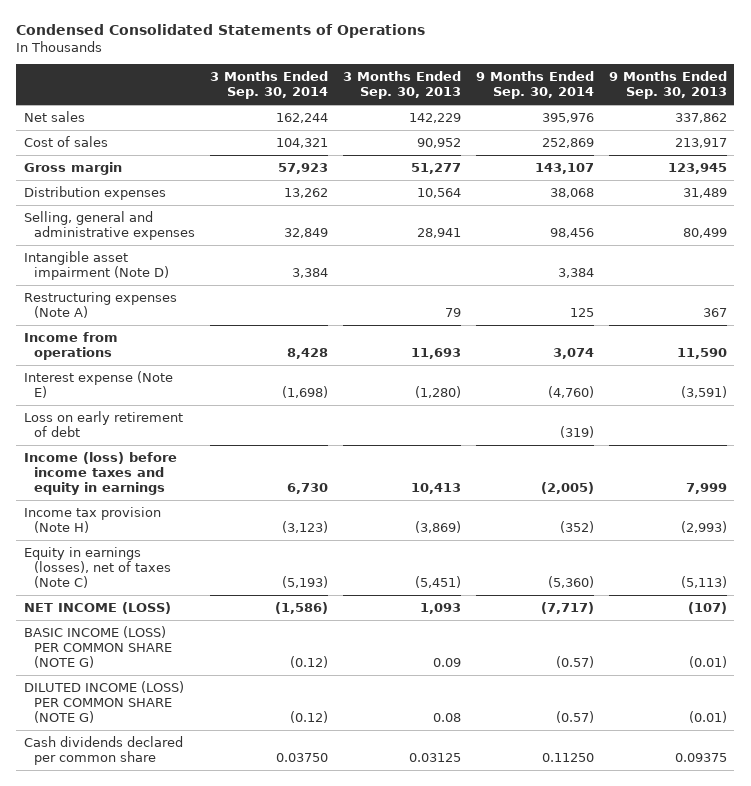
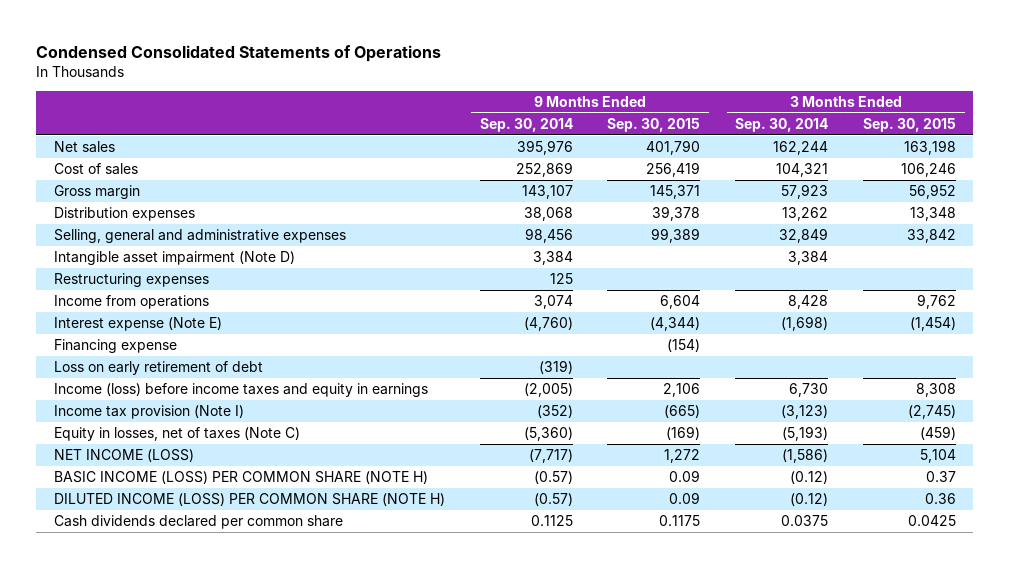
[342,70,461,100] 3 Months Ended Sep. 30, 2013 -> none
[608,70,727,100] 9 Months Ended Sep. 30, 2013 -> none
none -> [607,117,701,132] Sep. 30, 2015
none -> [862,117,956,132] Sep. 30, 2015
[23,291,177,319] Restructuring expenses (Note A) -> [53,273,209,288] Restructuring expenses
none -> [53,339,177,354] Financing expense
[23,506,161,534] Income tax provision (Note H) -> [53,405,244,420] Income tax provision (Note I)
[23,546,172,589] Equity in earnings (losses), net of taxes (Note C) -> [53,427,300,442] Equity in losses, net of taxes (Note C)
[23,625,173,669] BASIC INCOME (LOSS) PER COMMON SHARE (NOTE G) -> [53,471,428,485] BASIC INCOME (LOSS) PER COMMON SHARE (NOTE H)
[23,680,184,724] DILUTED INCOME (LOSS) PER COMMON SHARE (NOTE G) -> [53,493,445,507] DILUTED INCOME (LOSS) PER COMMON SHARE (NOTE H)
[275,753,328,763] 0.03750 -> [781,515,829,527] 0.0375
[541,753,594,763] 0.11250 -> [530,515,573,527] 0.1125

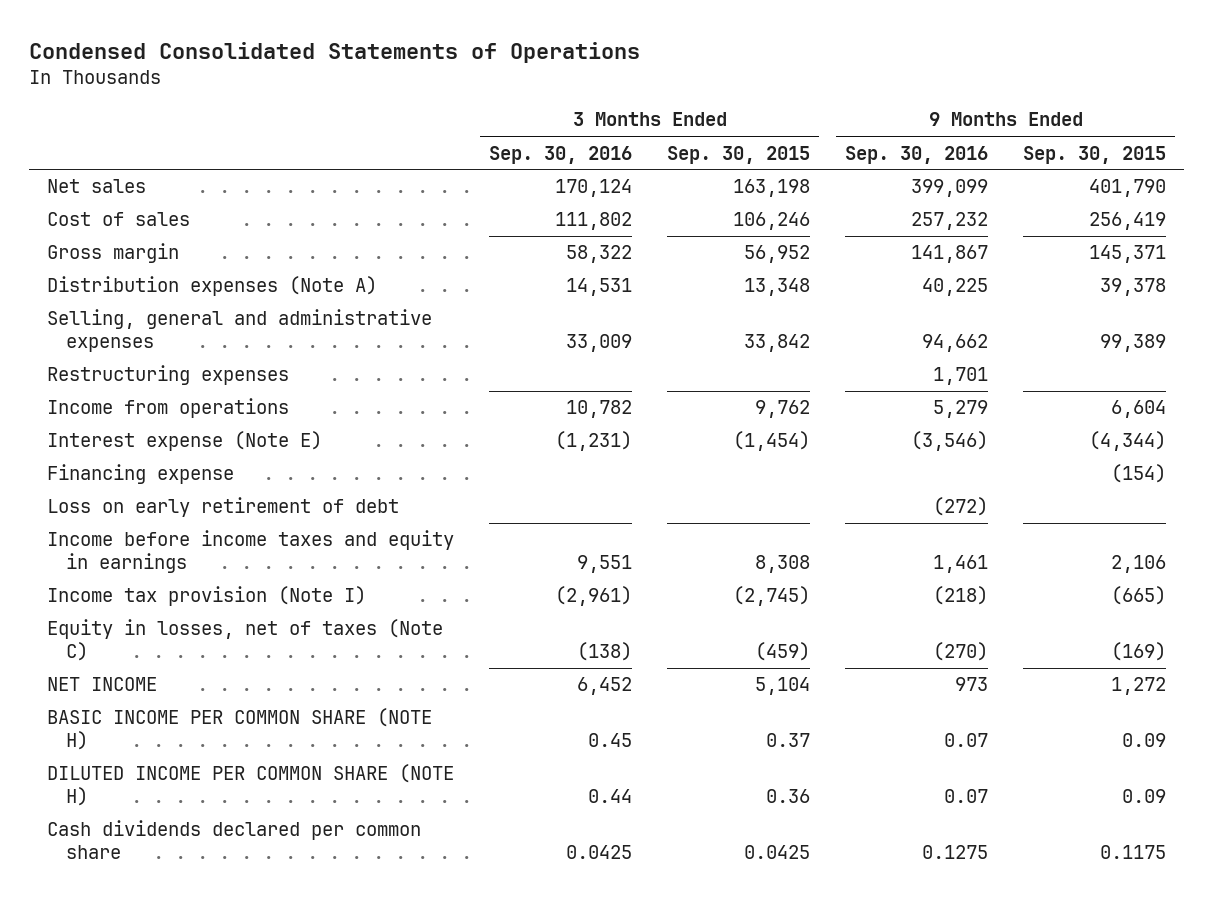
[479,117,573,132] Sep. 30, 2014 -> none
[735,117,829,132] Sep. 30, 2014 -> none
none -> [489,145,633,164] Sep. 30, 2016
none -> [845,145,989,164] Sep. 30, 2016
[53,207,195,222] Distribution expenses -> [47,276,378,297] Distribution expenses (Note A)
[53,251,295,266] Intangible asset impairment (Note D) -> none
[53,383,428,398] Income (loss) before income taxes and equity in earnings -> [47,530,455,574] Income before income taxes and equity in earnings
[53,449,194,463] NET INCOME (LOSS) -> [47,677,158,692] NET INCOME
[53,471,428,485] BASIC INCOME (LOSS) PER COMMON SHARE (NOTE H) -> [47,708,433,751] BASIC INCOME PER COMMON SHARE (NOTE H)
[53,493,445,507] DILUTED INCOME (LOSS) PER COMMON SHARE (NOTE H) -> [47,764,455,807] DILUTED INCOME PER COMMON SHARE (NOTE H)

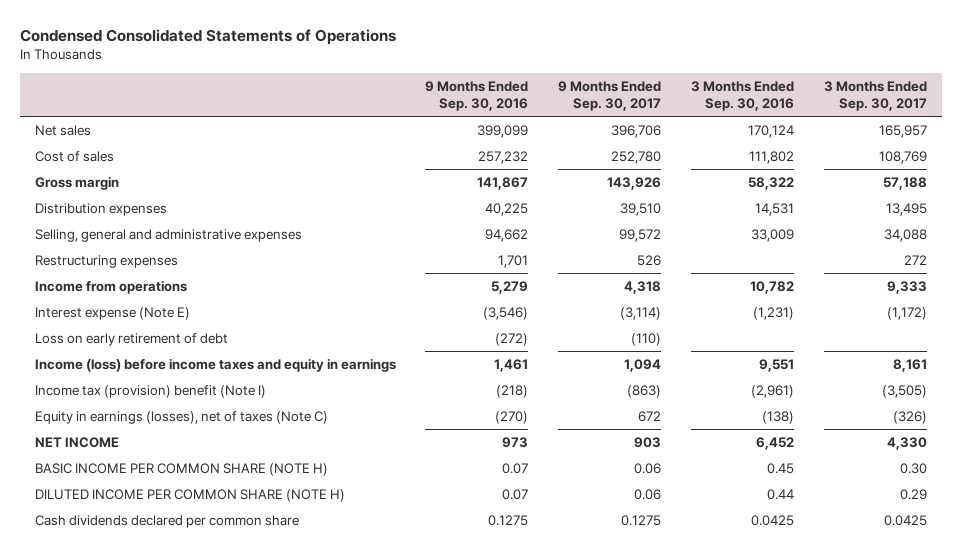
[667,145,811,164] Sep. 30, 2015 -> none
[1023,145,1167,164] Sep. 30, 2015 -> none
none -> [558,81,662,112] 9 Months Ended Sep. 30, 2017
none -> [823,81,927,112] 3 Months Ended Sep. 30, 2017
[47,276,378,297] Distribution expenses (Note A) -> [34,203,167,217] Distribution expenses
[47,464,235,485] Financing expense -> none
[47,530,455,574] Income before income taxes and equity in earnings -> [34,358,396,373] Income (loss) before income taxes and equity in earnings
[47,586,367,607] Income tax provision (Note I) -> [34,385,266,399] Income tax (provision) benefit (Note I)
[47,619,444,662] Equity in losses, net of taxes (Note C) -> [34,411,328,425] Equity in earnings (losses), net of taxes (Note C)

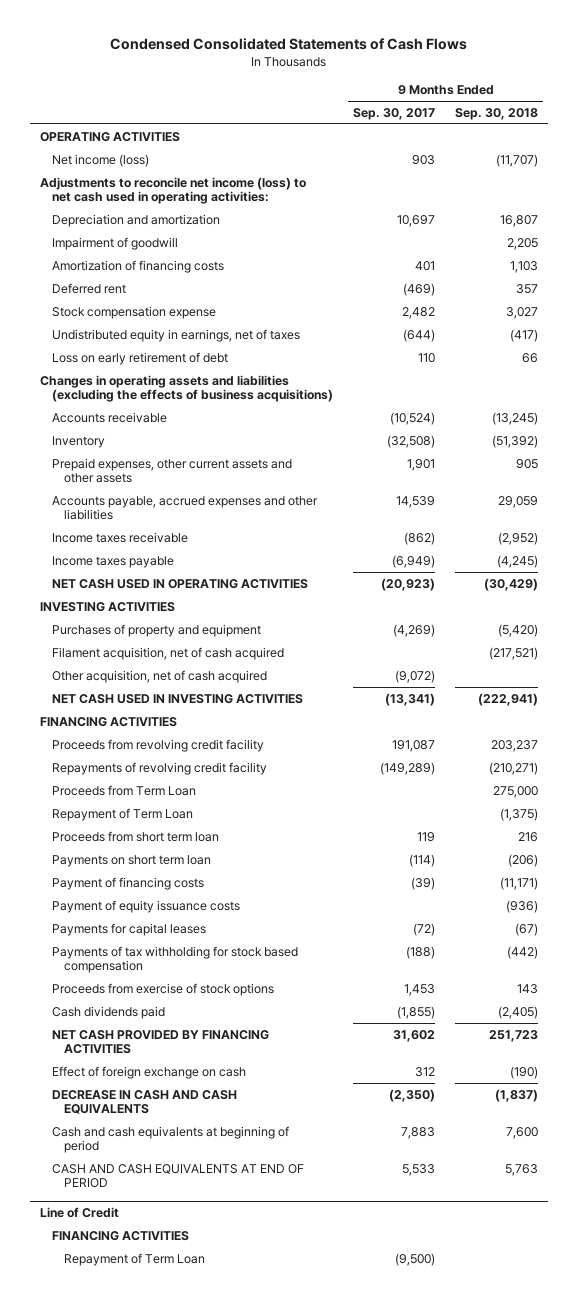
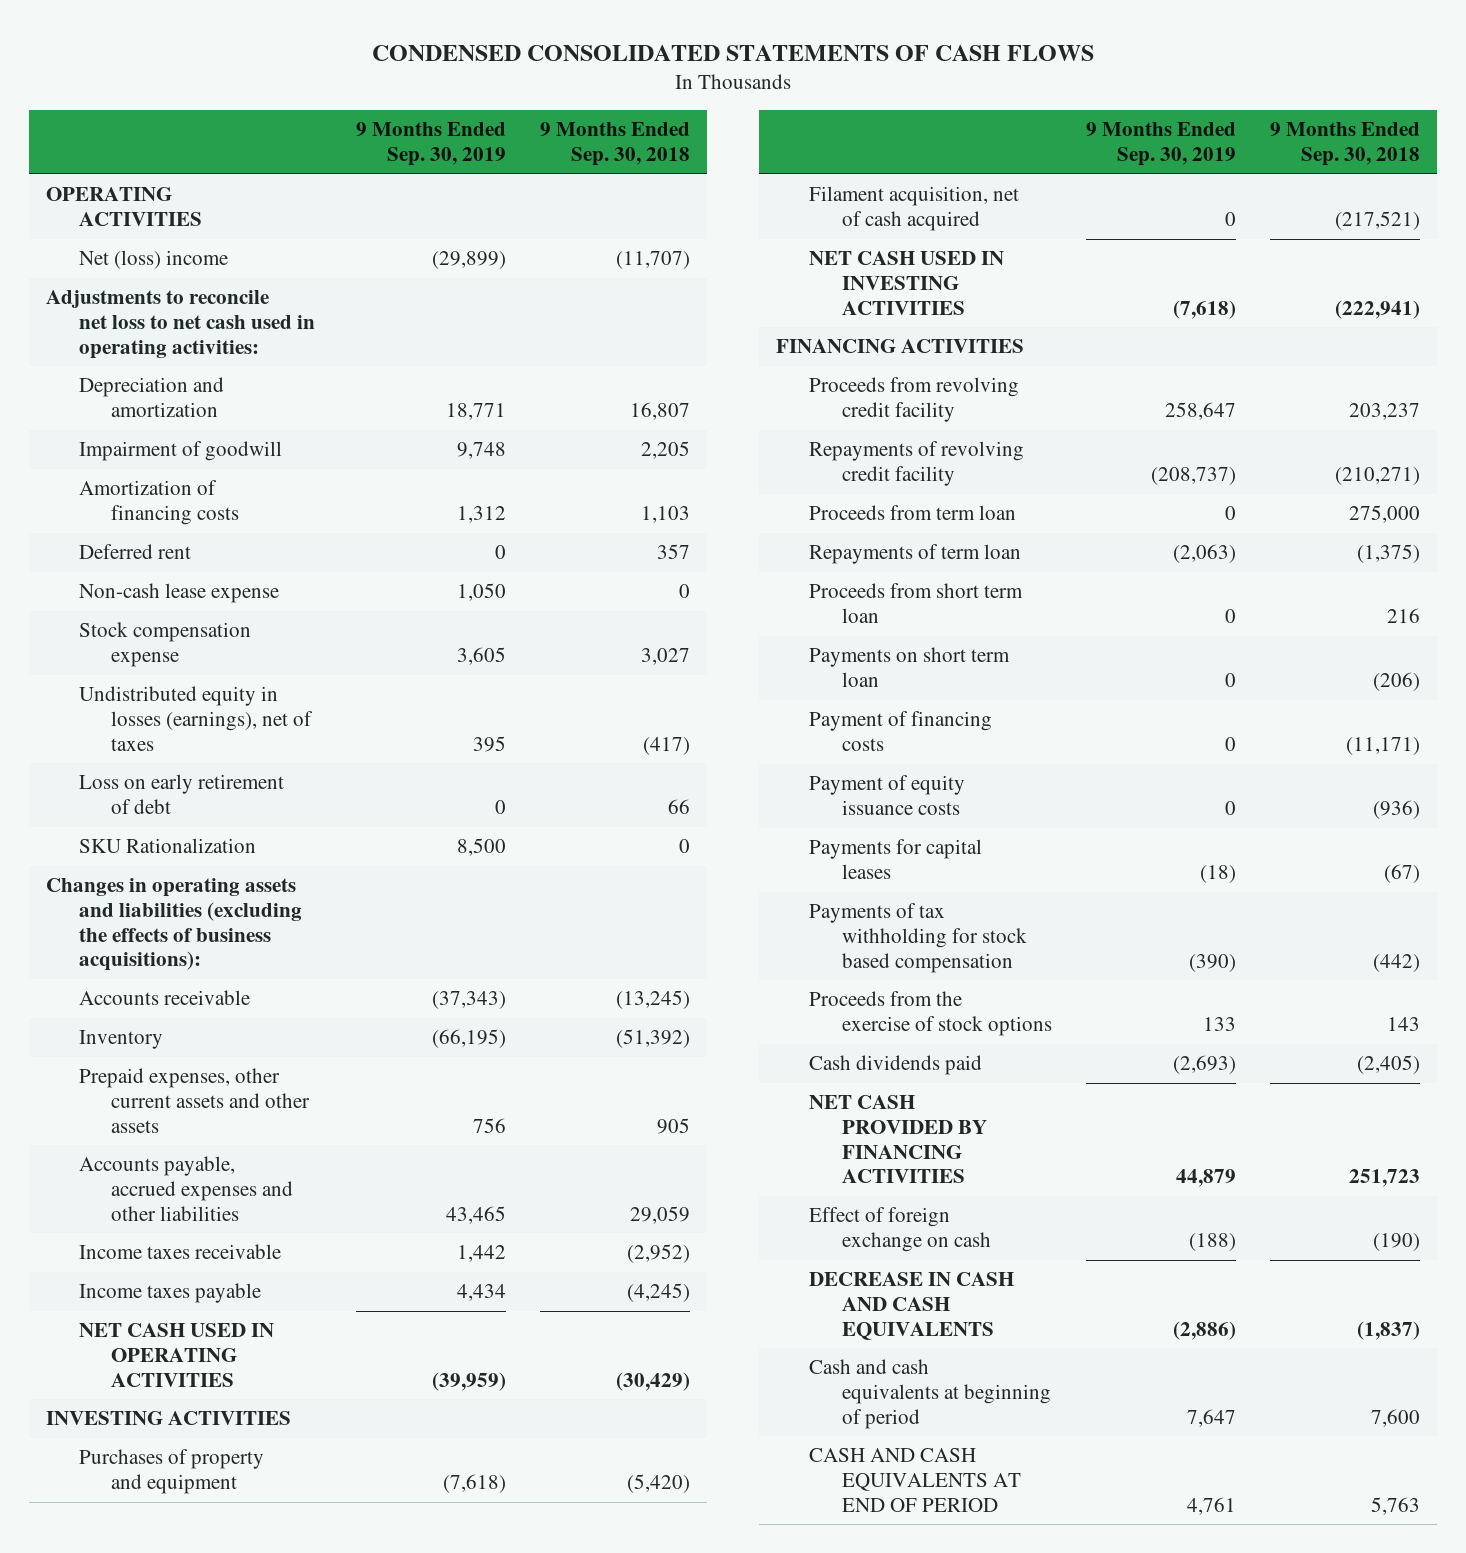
[110,38,468,51] Condensed Consolidated Statements of Cash Flows -> [372,45,1095,62] CONDENSED CONSOLIDATED STATEMENTS OF CASH FLOWS
[353,107,436,120] Sep. 30, 2017 -> none
none -> [355,122,506,167] 9 Months Ended Sep. 30, 2019
[51,153,149,167] Net income (loss) -> [78,250,228,270] Net (loss) income
[39,176,306,205] Adjustments to reconcile net income (loss) to net cash used in operating activities: -> [46,290,315,359] Adjustments to reconcile net loss to net cash used in operating activities:
none -> [78,583,279,604] Non-cash lease expense
[51,328,300,342] Undistributed equity in earnings, net of taxes -> [78,686,314,751] Undistributed equity in losses (earnings), net of taxes
none -> [78,838,256,854] SKU Rationalization
[39,374,333,403] Changes in operating assets and liabilities (excluding the effects of business acquisitions) -> [46,878,302,972] Changes in operating assets and liabilities (excluding the effects of business acquisitions):
[51,669,267,683] Other acquisition, net of cash acquired -> none
[51,784,196,796] Proceeds from Term Loan -> [808,505,1016,521] Proceeds from term loan
[51,807,193,821] Repayment of Term Loan -> [808,544,1021,565] Repayments of term loan
[51,982,274,996] Proceeds from exercise of stock options -> [808,991,1052,1036] Proceeds from the exercise of stock options
[39,1207,119,1219] Line of Credit -> none
[51,1230,189,1241] FINANCING ACTIVITIES -> none
[64,1252,206,1266] Repayment of Term Loan -> none

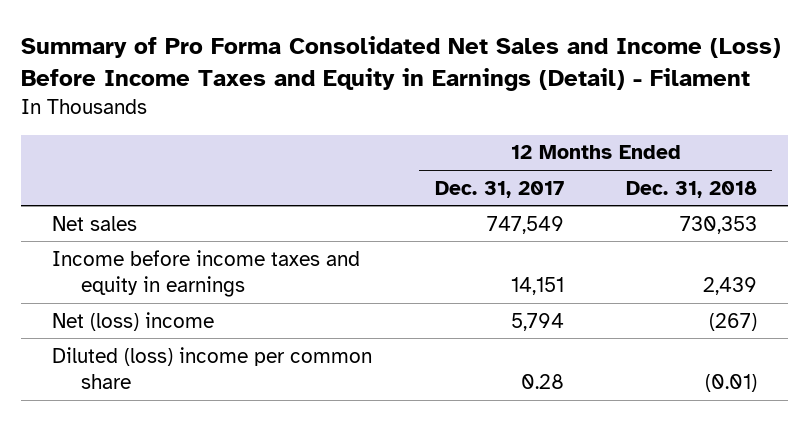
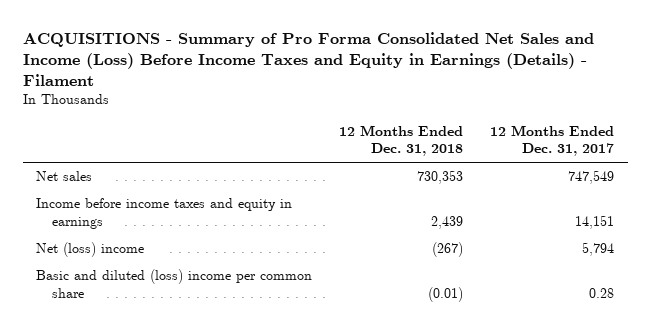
[21,35,782,91] Summary of Pro Forma Consolidated Net Sales and Income (Loss) Before Income Taxes and Equity in Earnings (Detail) - Filament -> [22,31,594,86] ACQUISITIONS - Summary of Pro Forma Consolidated Net Sales and Income (Loss) Before Income Taxes and Equity in Earnings (Details) - Filament
[52,346,373,390] Diluted (loss) income per common share -> [36,269,313,298] Basic and diluted (loss) income per common share

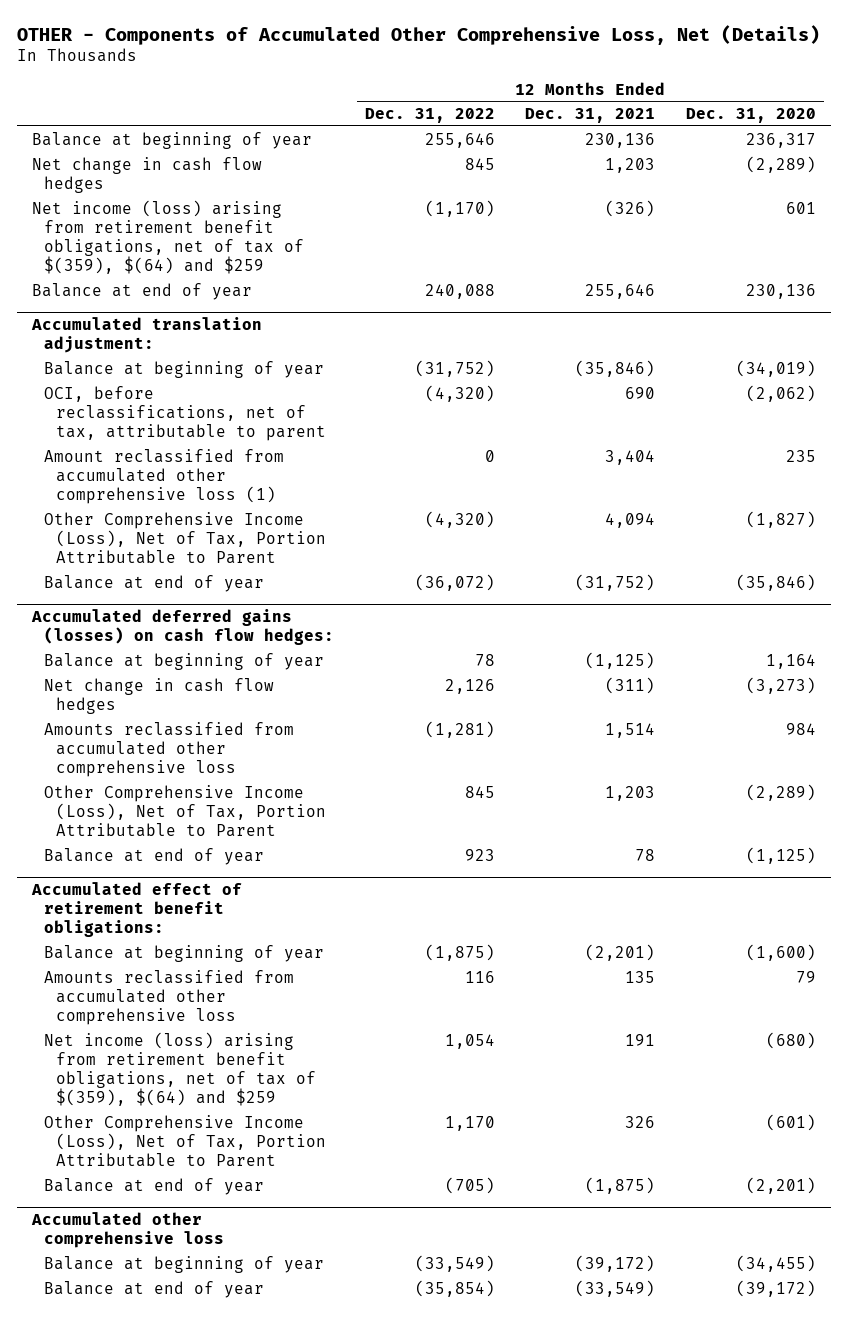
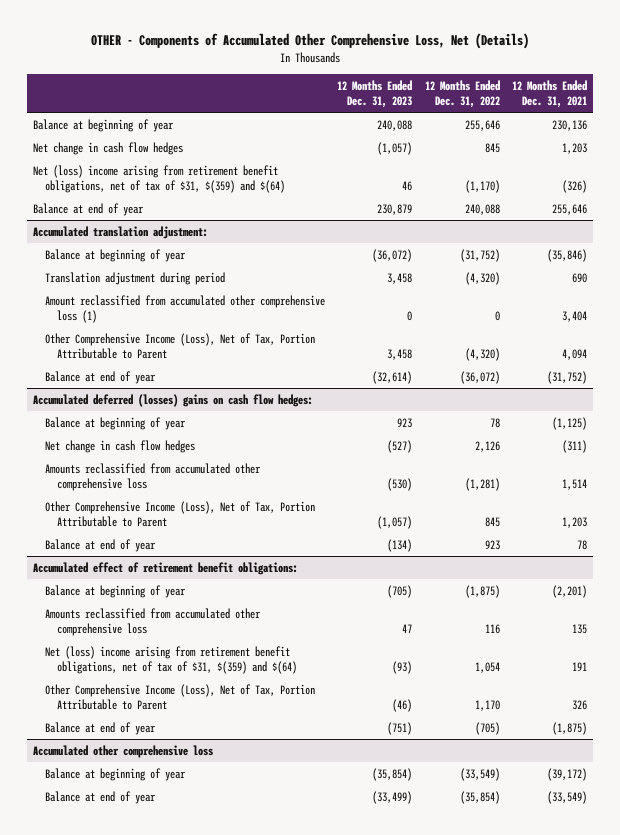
[686,108,817,124] Dec. 31, 2020 -> none
none -> [337,79,413,108] 12 Months Ended Dec. 31, 2023
[31,199,304,274] Net income (loss) arising from retirement benefit obligations, net of tax of $(359), $(64) and $259 -> [32,164,285,193] Net (loss) income arising from retirement benefit obligations, net of tax of $31, $(359) and $(64)
[43,385,327,441] OCI, before reclassifications, net of tax, attributable to parent -> [44,271,225,285] Translation adjustment during period
[30,609,334,646] Accumulated deferred gains (losses) on cash flow hedges: -> [32,393,313,407] Accumulated deferred (losses) gains on cash flow hedges:
[43,1031,317,1106] Net income (loss) arising from retirement benefit obligations, net of tax of $(359), $(64) and $259 -> [44,645,298,674] Net (loss) income arising from retirement benefit obligations, net of tax of $31, $(359) and $(64)

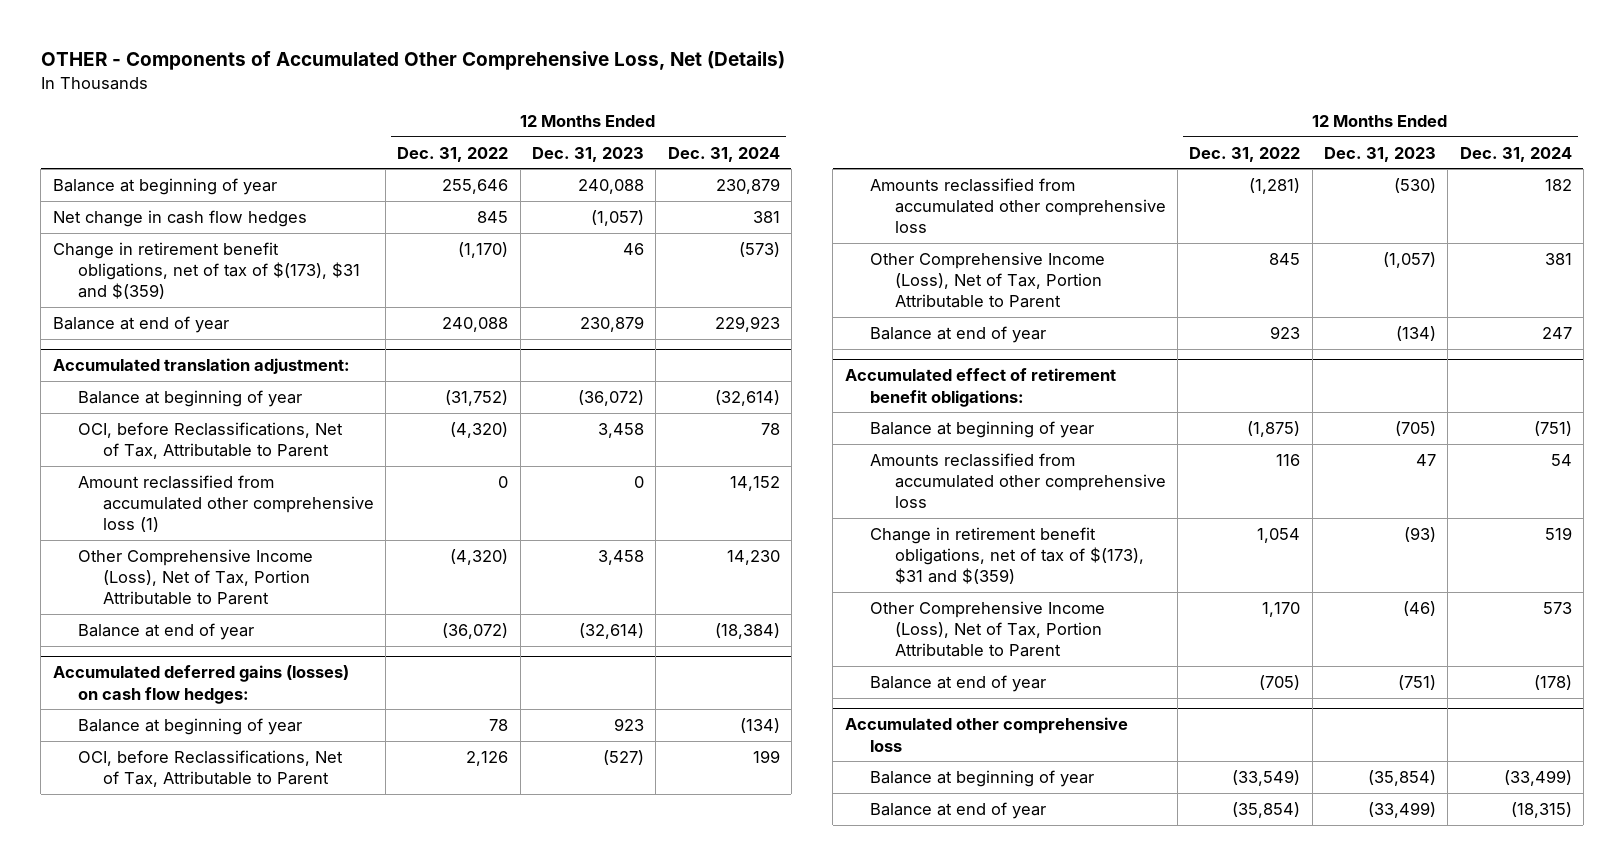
[512,79,588,108] 12 Months Ended Dec. 31, 2021 -> none
none -> [667,146,780,162] Dec. 31, 2024
[32,164,285,193] Net (loss) income arising from retirement benefit obligations, net of tax of $31, $(359) and $(64) -> [52,241,360,300] Change in retirement benefit obligations, net of tax of $(173), $31 and $(359)
[44,271,225,285] Translation adjustment during period -> [77,421,343,460] OCI, before Reclassifications, Net of Tax, Attributable to Parent
[32,393,313,407] Accumulated deferred (losses) gains on cash flow hedges: -> [52,665,349,704] Accumulated deferred gains (losses) on cash flow hedges:
[44,439,195,453] Net change in cash flow hedges -> [77,749,343,788] OCI, before Reclassifications, Net of Tax, Attributable to Parent
[44,645,298,674] Net (loss) income arising from retirement benefit obligations, net of tax of $31, $(359) and $(64) -> [869,526,1144,585] Change in retirement benefit obligations, net of tax of $(173), $31 and $(359)

